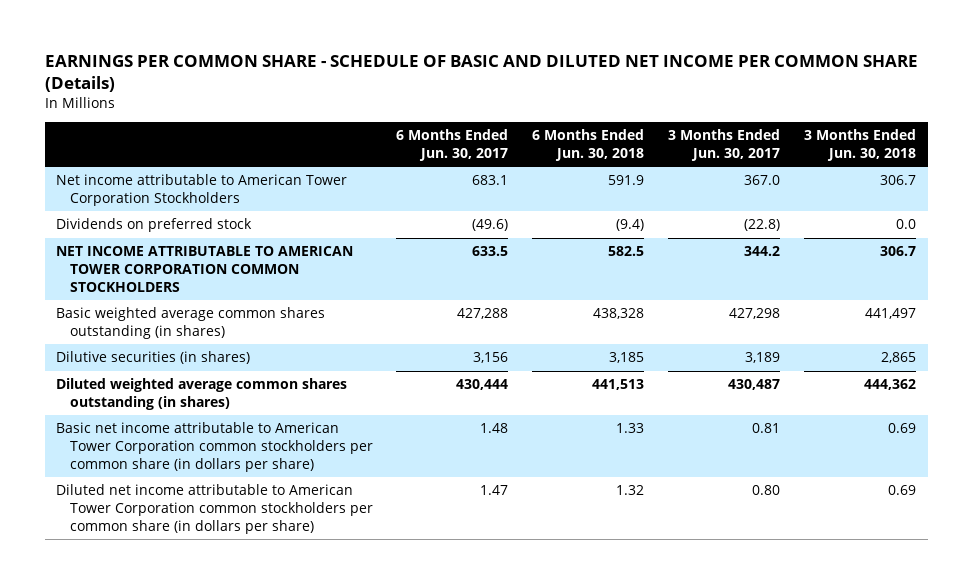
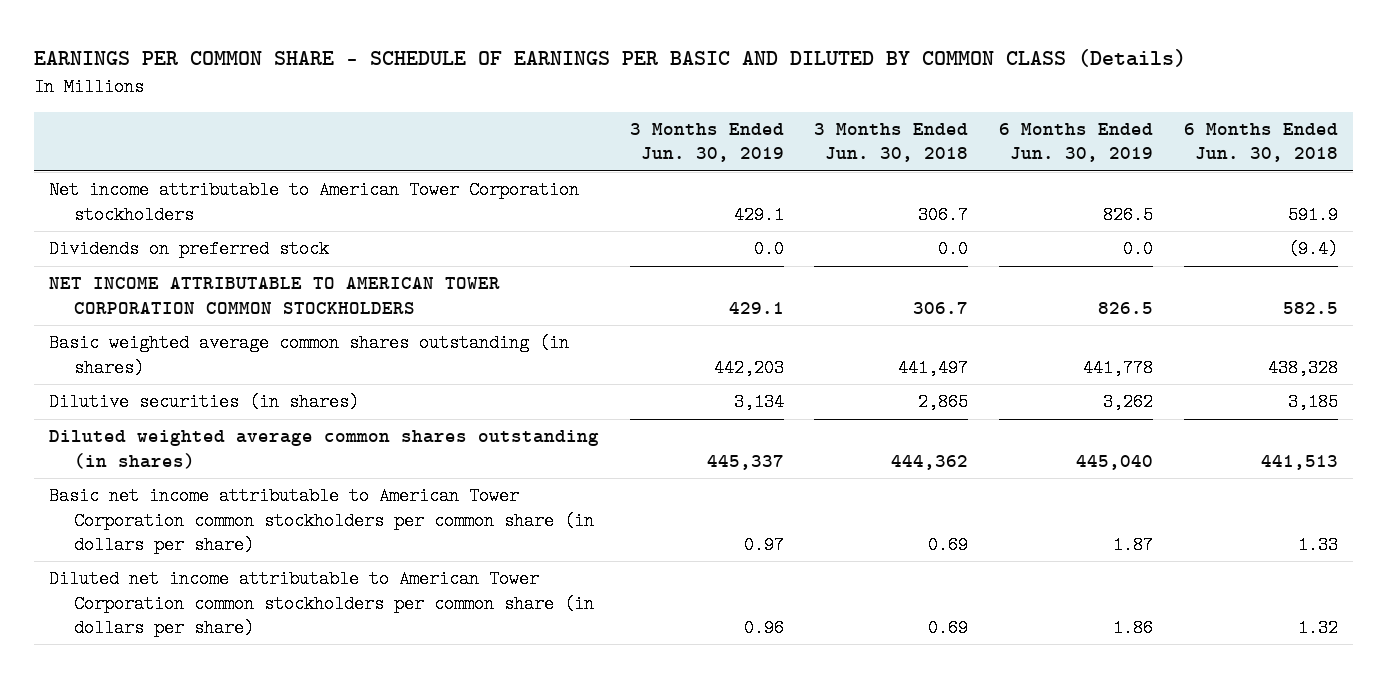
[44,54,918,92] EARNINGS PER COMMON SHARE - SCHEDULE OF BASIC AND DILUTED NET INCOME PER COMMON SHARE (Details) -> [33,48,1186,67] EARNINGS PER COMMON SHARE - SCHEDULE OF EARNINGS PER BASIC AND DILUTED BY COMMON CLASS (Details)
[396,129,509,162] 6 Months Ended Jun. 30, 2017 -> none
[668,129,781,162] 3 Months Ended Jun. 30, 2017 -> none
none -> [629,123,784,163] 3 Months Ended Jun. 30, 2019
none -> [999,123,1154,163] 6 Months Ended Jun. 30, 2019
[56,174,348,207] Net income attributable to American Tower Corporation Stockholders -> [49,181,580,224] Net income attributable to American Tower Corporation stockholders

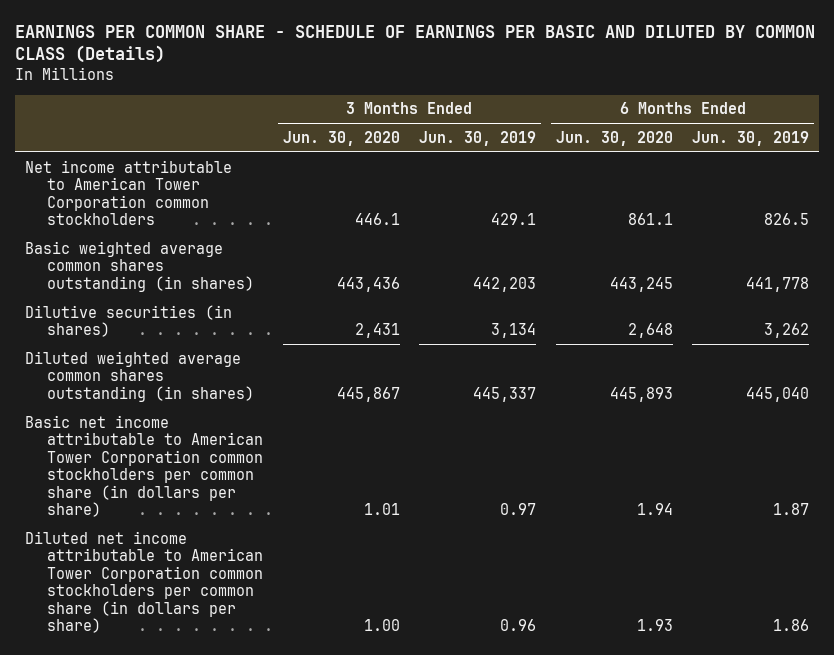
[814,123,969,163] 3 Months Ended Jun. 30, 2018 -> none
[1183,123,1338,163] 6 Months Ended Jun. 30, 2018 -> none
none -> [282,130,400,146] Jun. 30, 2020
none -> [555,130,673,146] Jun. 30, 2020
[49,181,580,224] Net income attributable to American Tower Corporation stockholders -> none
[49,240,330,259] Dividends on preferred stock -> none
[49,277,501,314] NET INCOME ATTRIBUTABLE TO AMERICAN TOWER CORPORATION COMMON STOCKHOLDERS -> [24,159,232,226] Net income attributable to American Tower Corporation common stockholders

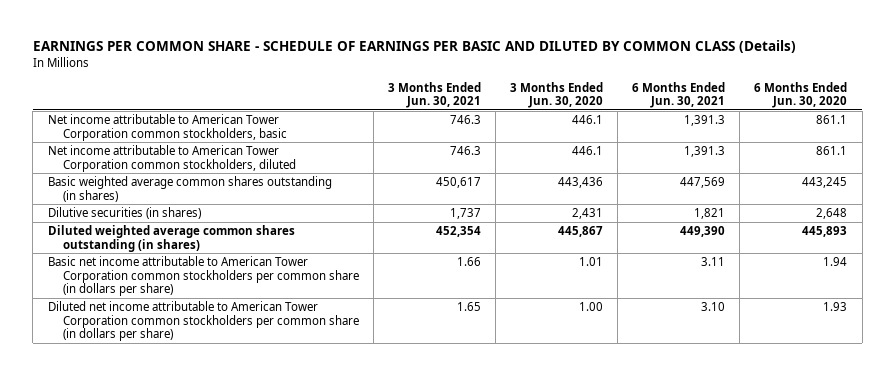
[419,130,537,146] Jun. 30, 2019 -> none
[692,130,810,146] Jun. 30, 2019 -> none
none -> [387,81,481,109] 3 Months Ended Jun. 30, 2021
none -> [632,81,726,109] 6 Months Ended Jun. 30, 2021
[24,159,232,226] Net income attributable to American Tower Corporation common stockholders -> [47,114,287,141] Net income attributable to American Tower Corporation common stockholders, basic
none -> [47,145,296,172] Net income attributable to American Tower Corporation common stockholders, diluted

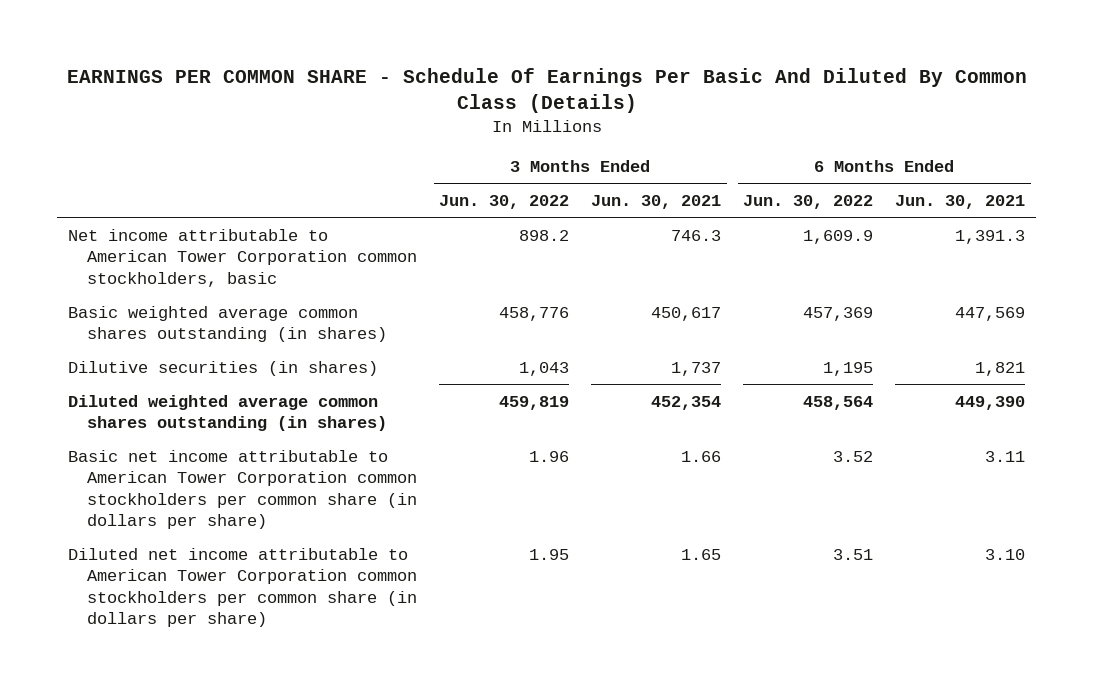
[32,40,796,54] EARNINGS PER COMMON SHARE - SCHEDULE OF EARNINGS PER BASIC AND DILUTED BY COMMON CLASS (Details) -> [66,68,1027,114] EARNINGS PER COMMON SHARE - Schedule Of Earnings Per Basic And Diluted By Common Class (Details)
[510,81,604,109] 3 Months Ended Jun. 30, 2020 -> none
[754,81,848,109] 6 Months Ended Jun. 30, 2020 -> none
none -> [439,194,570,209] Jun. 30, 2022
none -> [743,194,874,209] Jun. 30, 2022
[47,145,296,172] Net income attributable to American Tower Corporation common stockholders, diluted -> none

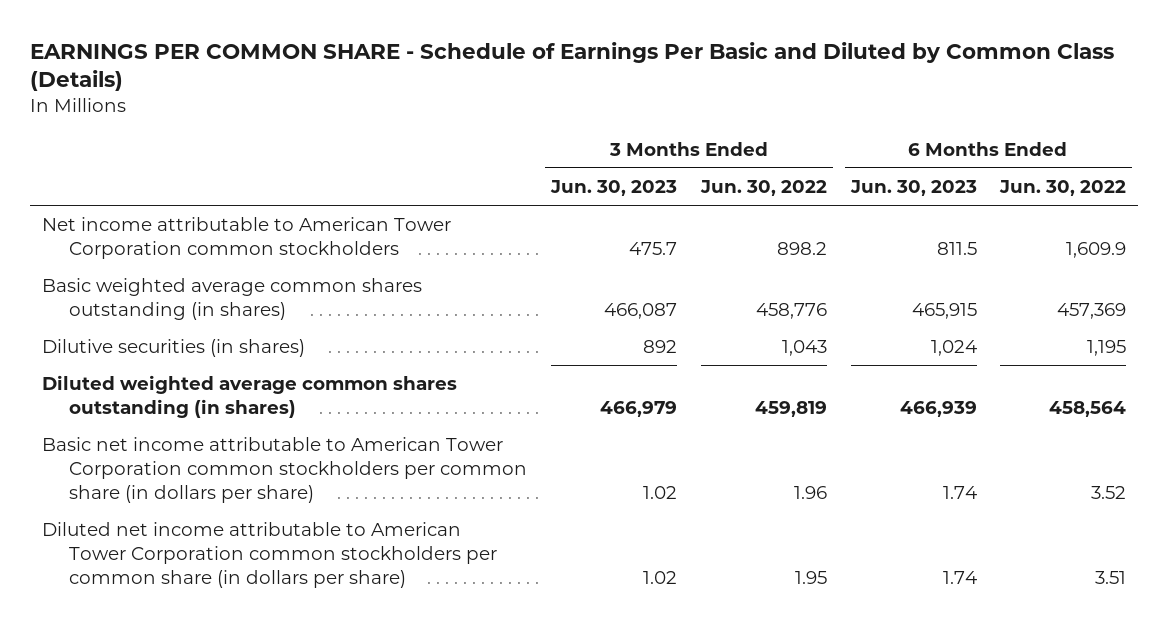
[66,68,1027,114] EARNINGS PER COMMON SHARE - Schedule Of Earnings Per Basic And Diluted By Common Class (Details) -> [29,41,1114,92] EARNINGS PER COMMON SHARE - Schedule of Earnings Per Basic and Diluted by Common Class (Details)
[591,194,722,209] Jun. 30, 2021 -> none
[895,194,1026,209] Jun. 30, 2021 -> none
none -> [550,179,678,196] Jun. 30, 2023
none -> [849,179,977,196] Jun. 30, 2023
[67,228,418,287] Net income attributable to American Tower Corporation common stockholders, basic -> [41,217,451,259] Net income attributable to American Tower Corporation common stockholders

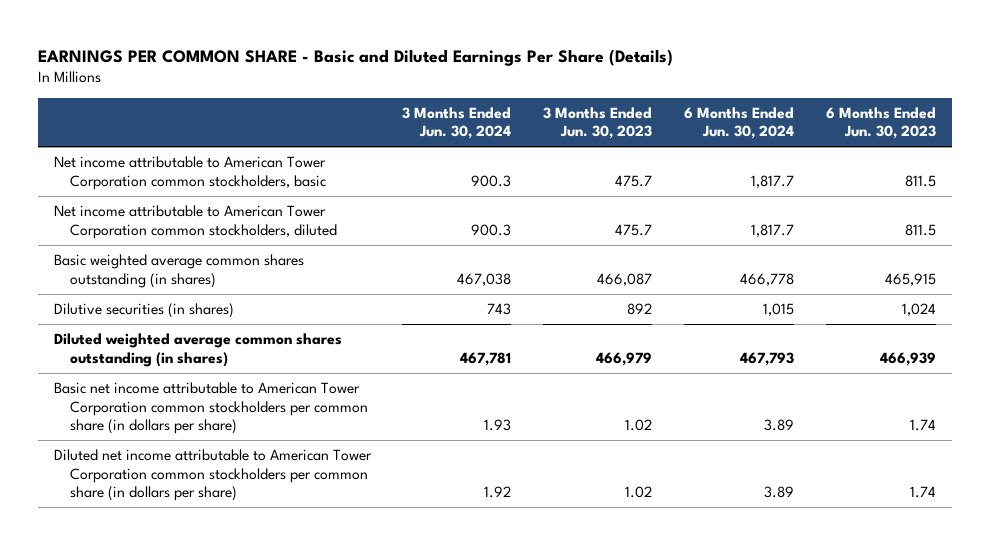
[29,41,1114,92] EARNINGS PER COMMON SHARE - Schedule of Earnings Per Basic and Diluted by Common Class (Details) -> [37,48,673,66] EARNINGS PER COMMON SHARE - Basic and Diluted Earnings Per Share (Details)
[699,179,827,196] Jun. 30, 2022 -> none
[999,179,1127,196] Jun. 30, 2022 -> none
none -> [402,106,512,140] 3 Months Ended Jun. 30, 2024
none -> [684,106,795,140] 6 Months Ended Jun. 30, 2024
[41,217,451,259] Net income attributable to American Tower Corporation common stockholders -> [53,156,327,190] Net income attributable to American Tower Corporation common stockholders, basic
none -> [53,205,338,239] Net income attributable to American Tower Corporation common stockholders, diluted

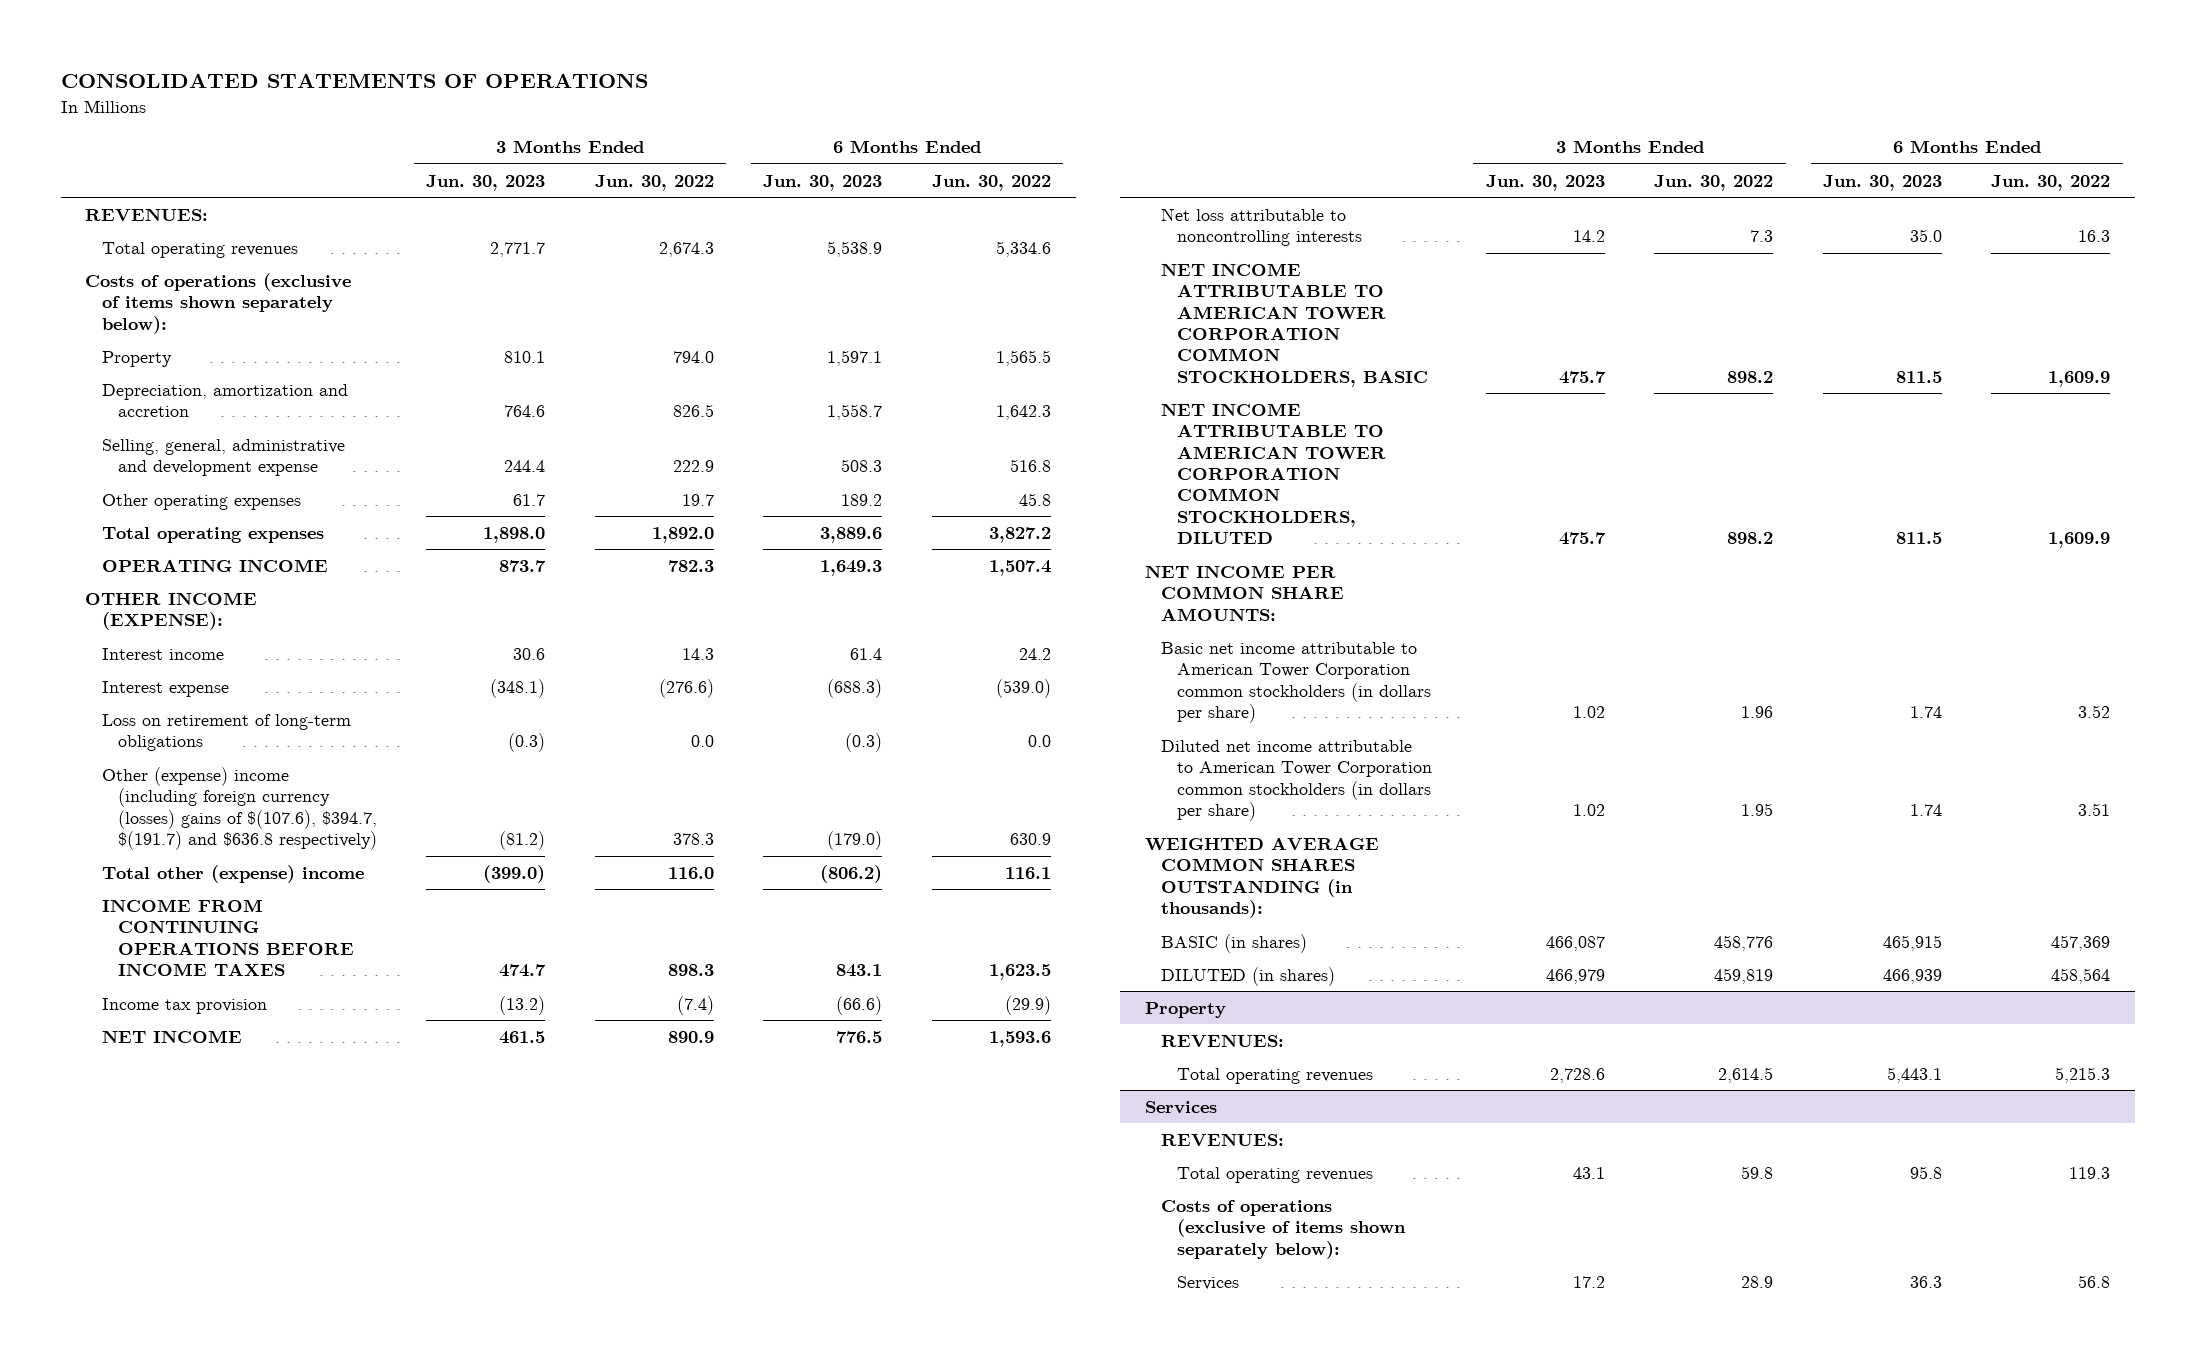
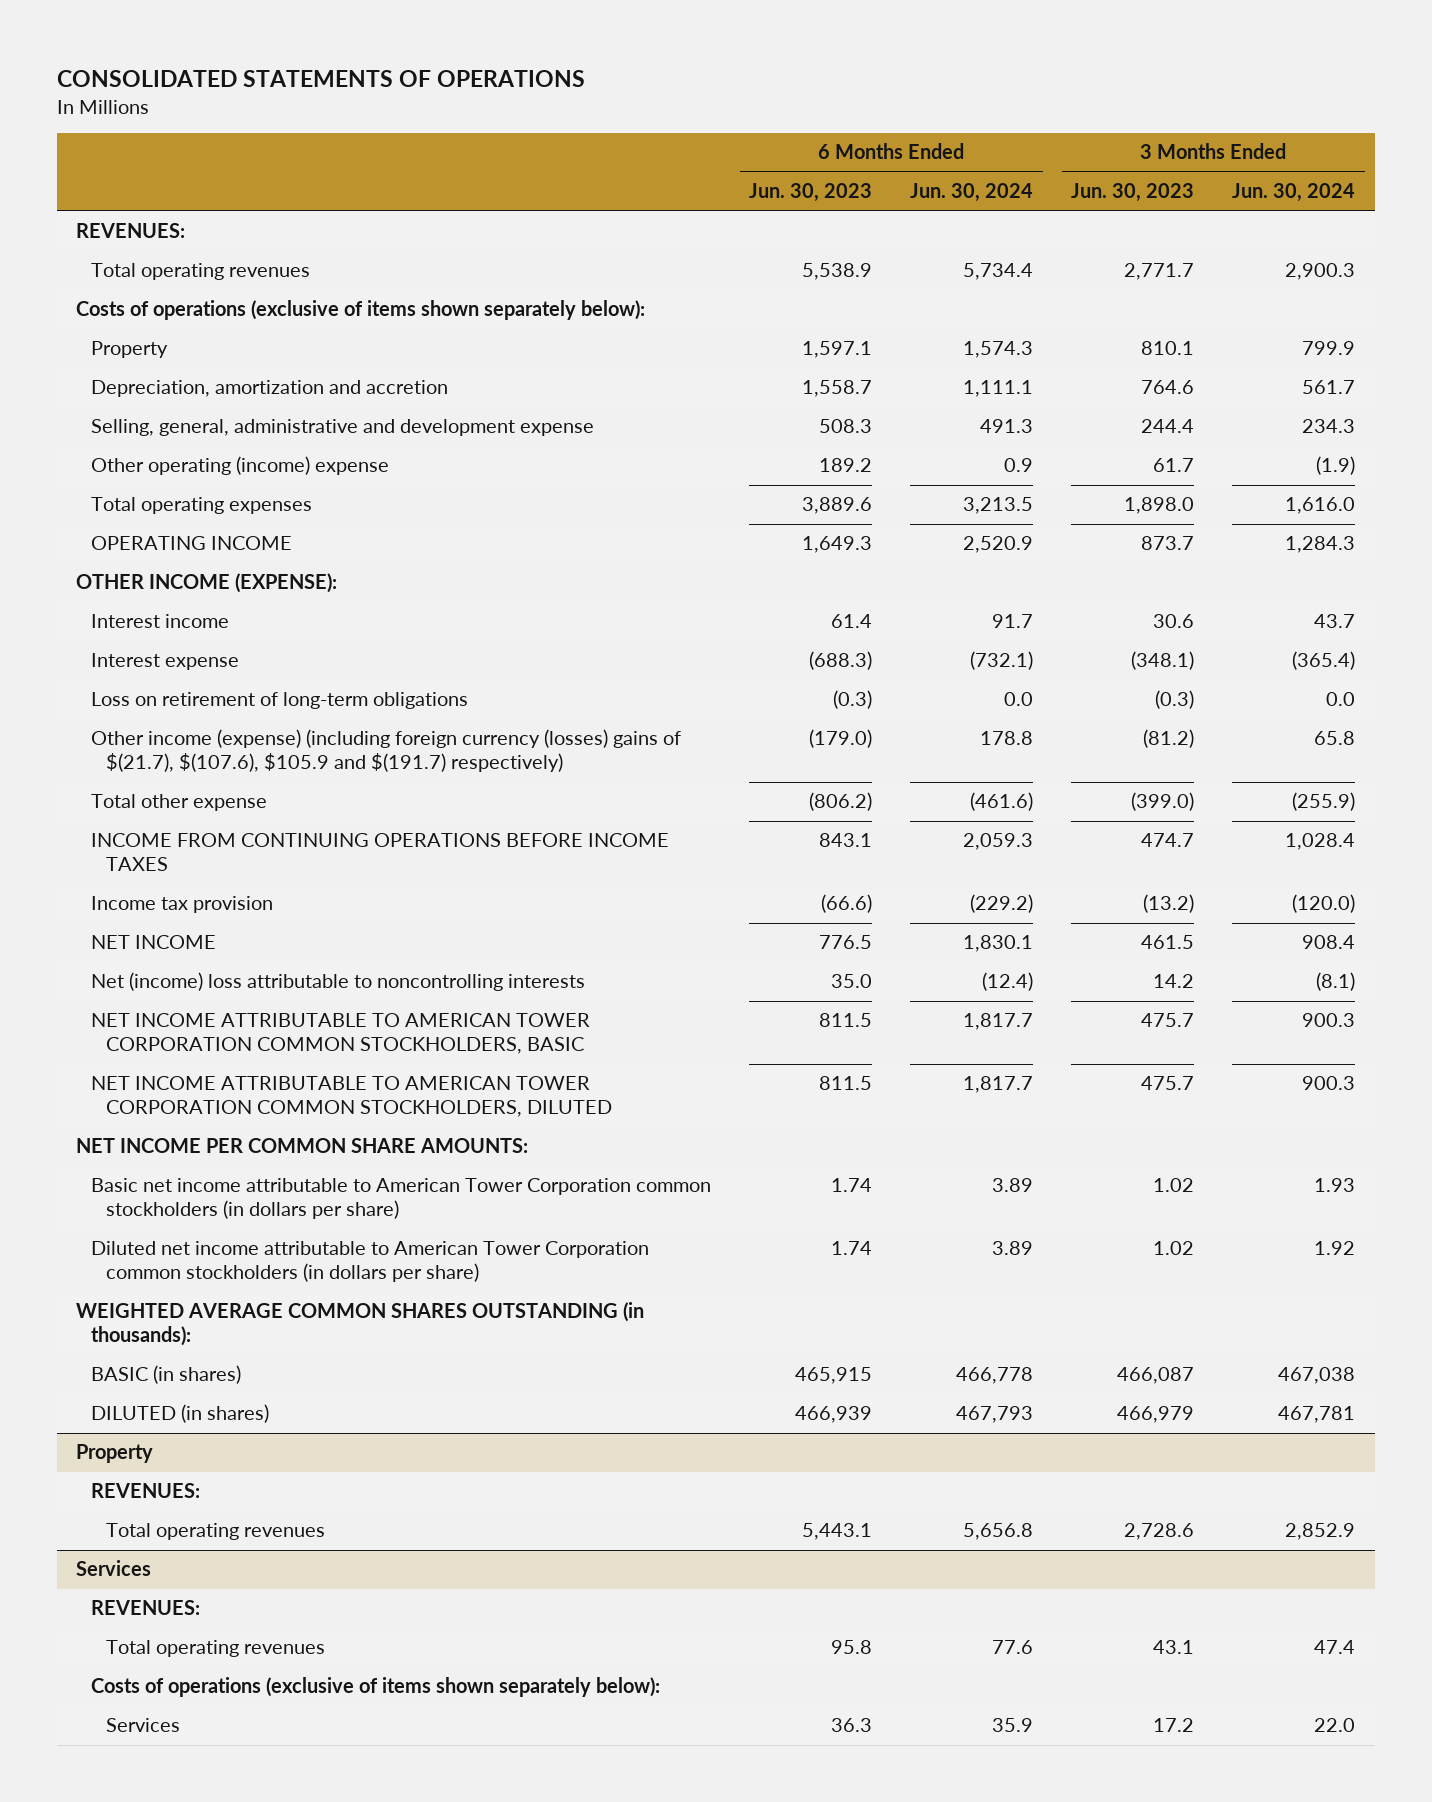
[594,174,714,191] Jun. 30, 2022 -> none
[931,174,1051,191] Jun. 30, 2022 -> none
none -> [910,183,1034,203] Jun. 30, 2024
none -> [1232,183,1356,203] Jun. 30, 2024
[101,493,301,510] Other operating expenses -> [91,456,390,476] Other operating (income) expense
[101,766,377,851] Other (expense) income (including foreign currency (losses) gains of $(107.6), $394.7, $(191.7) and $636.8 respectively) -> [91,729,682,773] Other income (expense) (including foreign currency (losses) gains of $(21.7), $(107.6), $105.9 and $(191.7) respectively)
[101,864,364,883] Total other (expense) income -> [91,794,268,812] Total other expense
[1161,207,1363,247] Net loss attributable to noncontrolling interests -> [91,972,586,992] Net (income) loss attributable to noncontrolling interests

